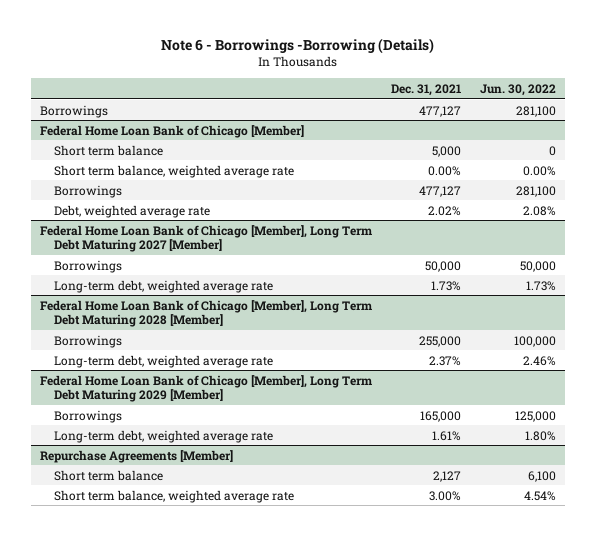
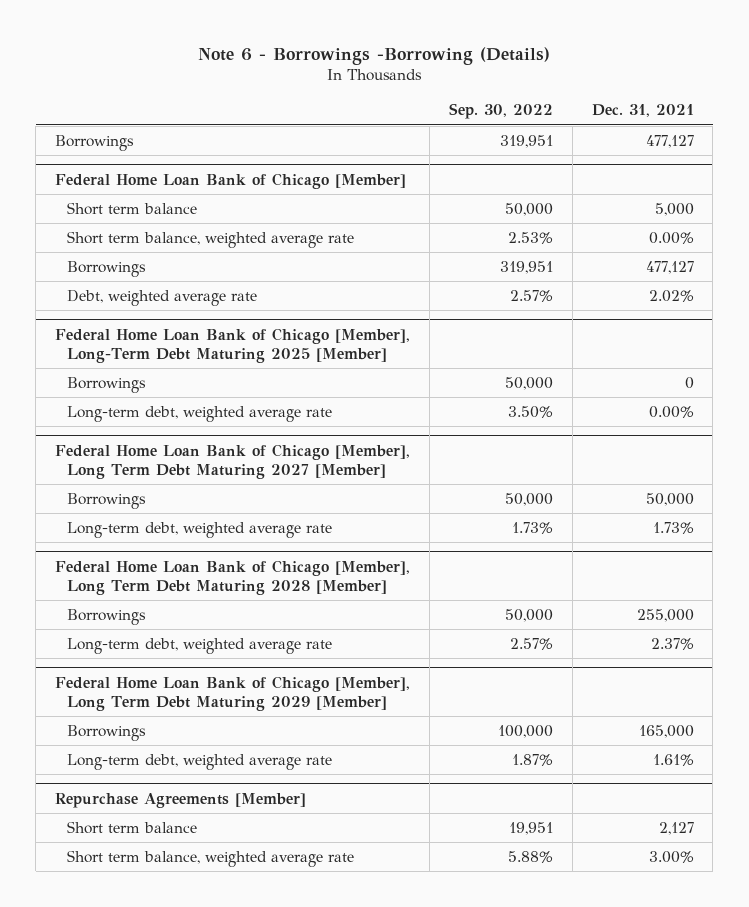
[479,83,556,96] Jun. 30, 2022 -> none
none -> [448,103,553,120] Sep. 30, 2022
none -> [55,327,411,364] Federal Home Loan Bank of Chicago [Member], Long-Term Debt Maturing 2025 [Member]
none -> [66,376,146,393] Borrowings
none -> [66,405,332,422] Long-term debt, weighted average rate

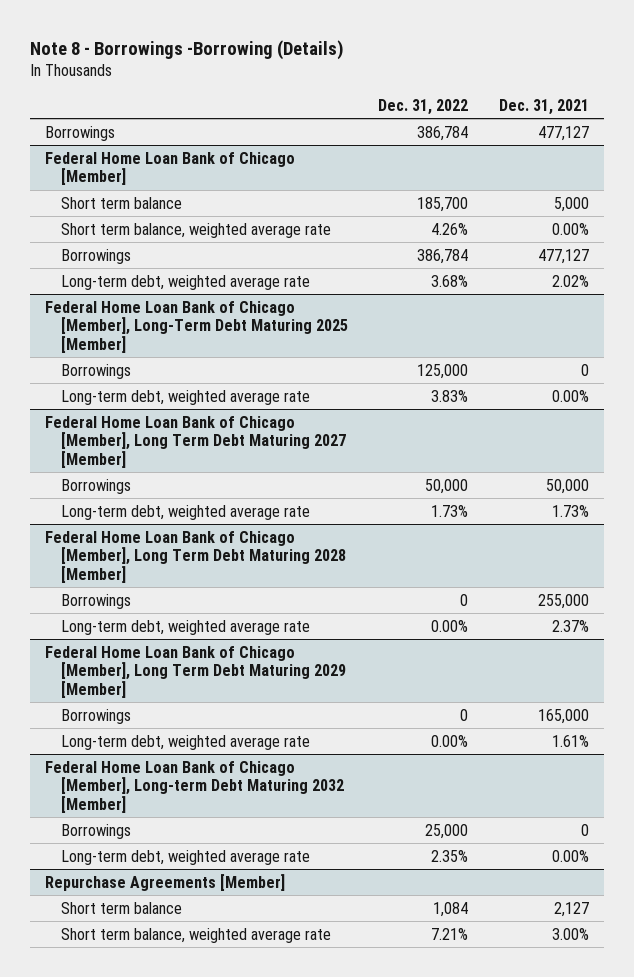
[198,46,551,65] Note 6 - Borrowings -Borrowing (Details) -> [29,39,344,60] Note 8 - Borrowings -Borrowing (Details)
[448,103,553,120] Sep. 30, 2022 -> none
none -> [378,98,469,115] Dec. 31, 2022
[66,289,257,306] Debt, weighted average rate -> [61,274,311,290] Long-term debt, weighted average rate
none -> [44,760,345,814] Federal Home Loan Bank of Chicago [Member], Long-term Debt Maturing 2032 [Member]
none -> [61,823,132,839] Borrowings
none -> [61,849,311,865] Long-term debt, weighted average rate

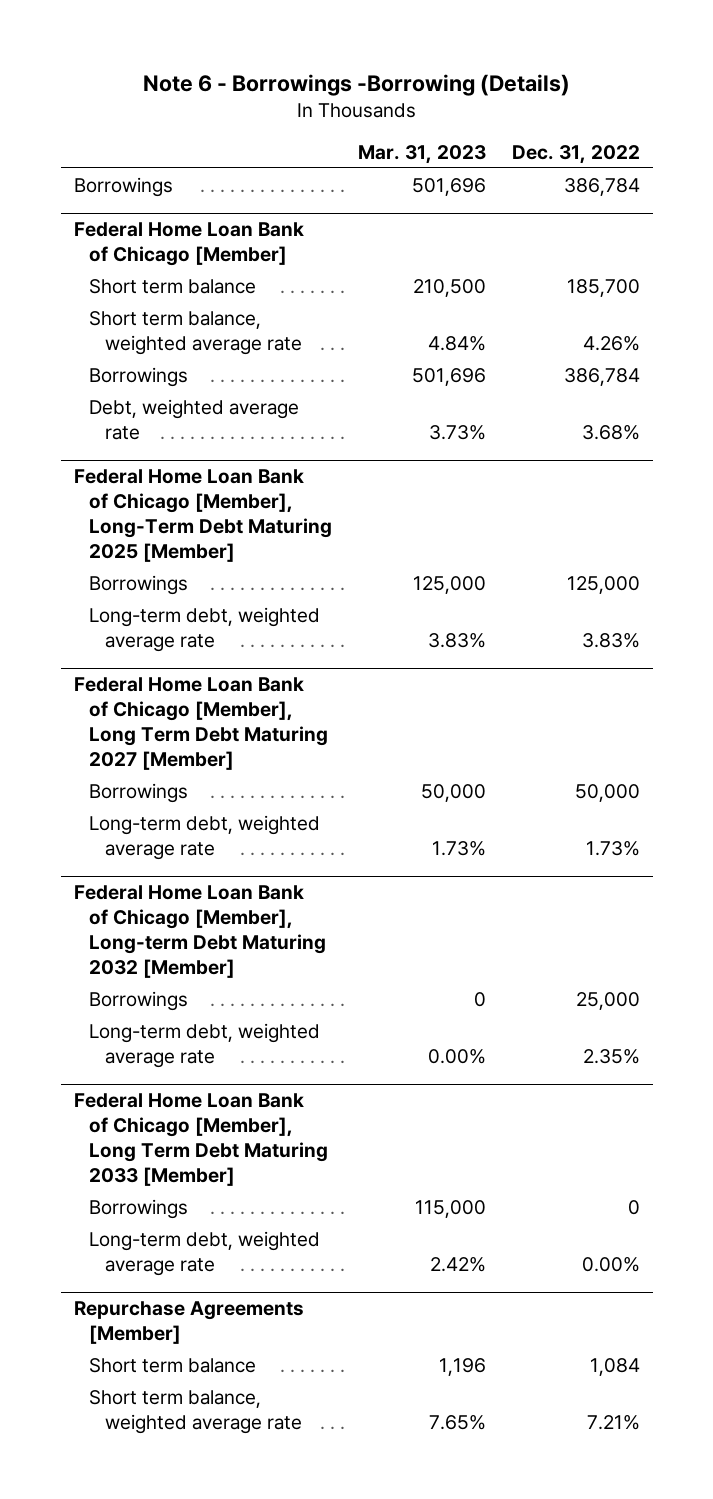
[29,39,344,60] Note 8 - Borrowings -Borrowing (Details) -> [142,73,570,96] Note 6 - Borrowings -Borrowing (Details)
[498,98,589,115] Dec. 31, 2021 -> none
none -> [358,145,487,165] Mar. 31, 2023
[61,274,311,290] Long-term debt, weighted average rate -> [89,398,300,440] Debt, weighted average rate
[44,530,347,584] Federal Home Loan Bank of Chicago [Member], Long Term Debt Maturing 2028 [Member] -> none
[61,593,132,609] Borrowings -> none
[61,619,311,635] Long-term debt, weighted average rate -> none
[44,645,347,699] Federal Home Loan Bank of Chicago [Member], Long Term Debt Maturing 2029 [Member] -> none
[61,708,132,724] Borrowings -> none
[61,734,311,750] Long-term debt, weighted average rate -> none
none -> [73,1093,329,1187] Federal Home Loan Bank of Chicago [Member], Long Term Debt Maturing 2033 [Member]
none -> [89,1198,189,1219] Borrowings
none -> [89,1230,321,1276] Long-term debt, weighted average rate

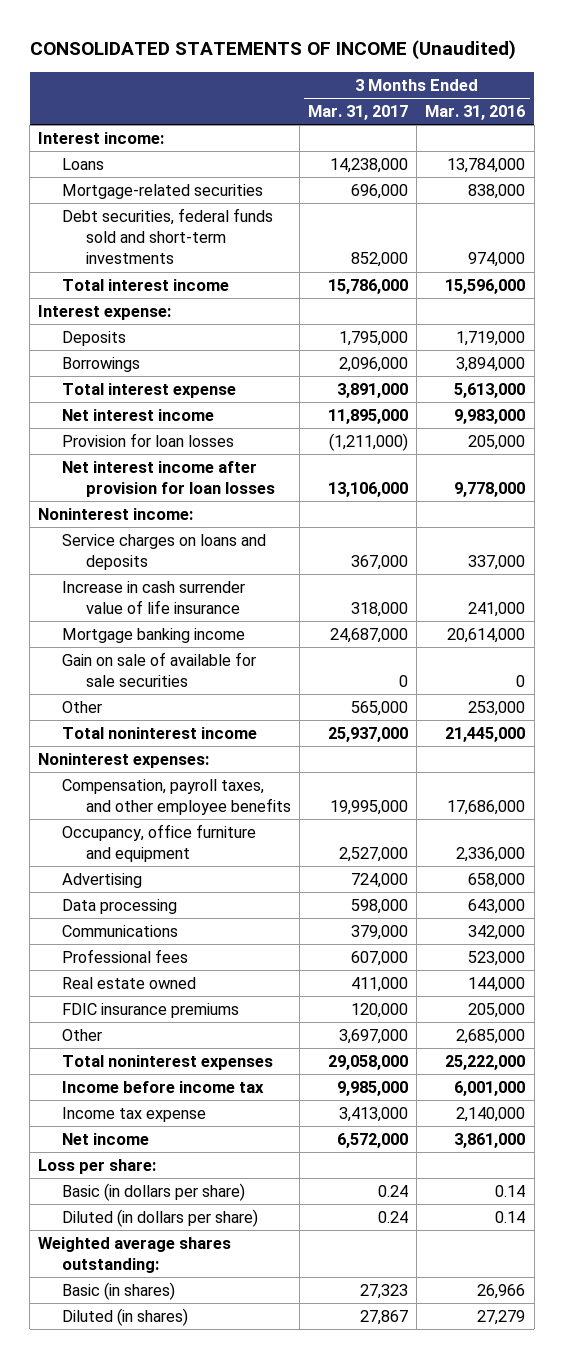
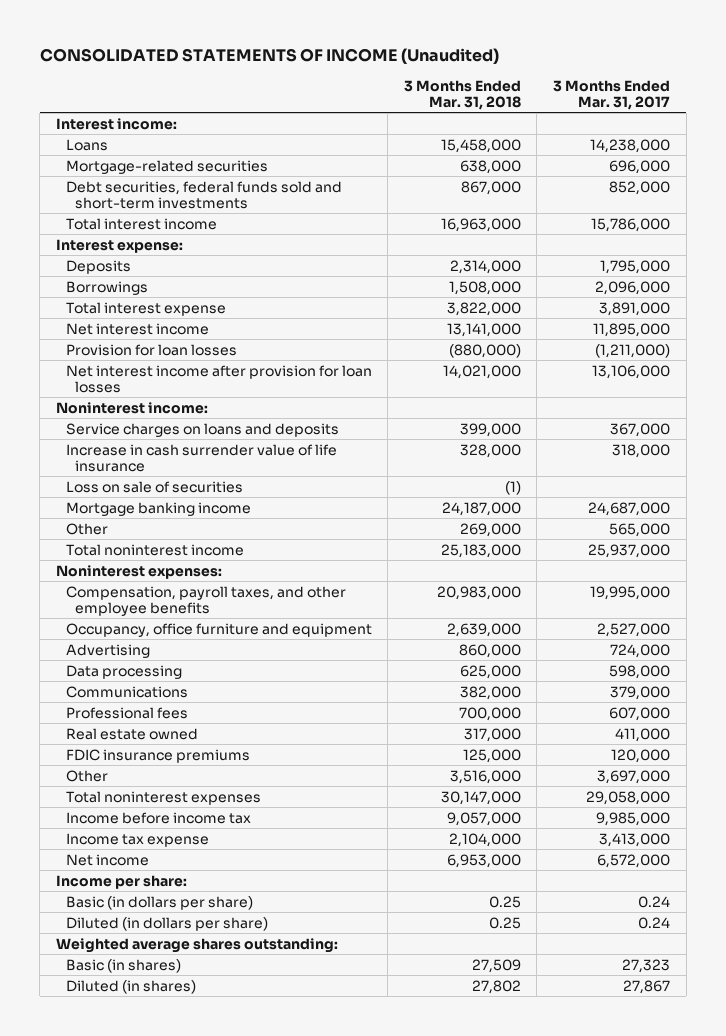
[425,105,526,121] Mar. 31, 2016 -> none
none -> [403,79,521,110] 3 Months Ended Mar. 31, 2018
none -> [65,480,243,493] Loss on sale of securities
[61,651,256,688] Gain on sale of available for sale securities -> none
[38,1158,157,1174] Loss per share: -> [55,874,187,889] Income per share:

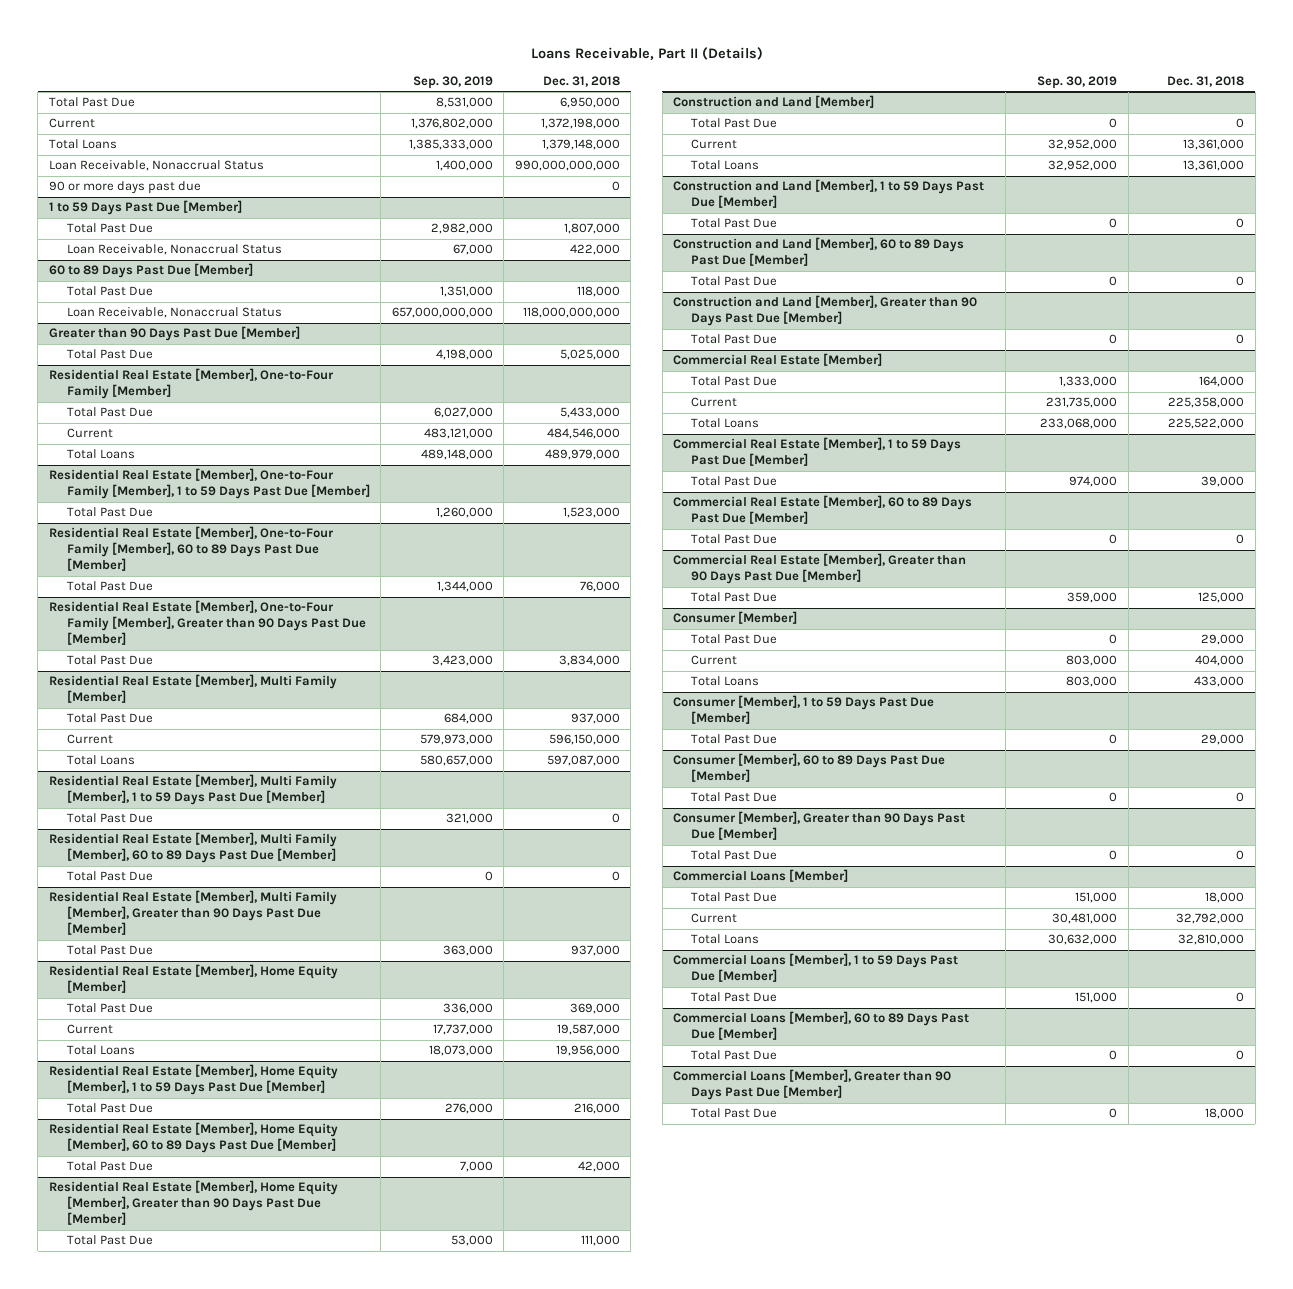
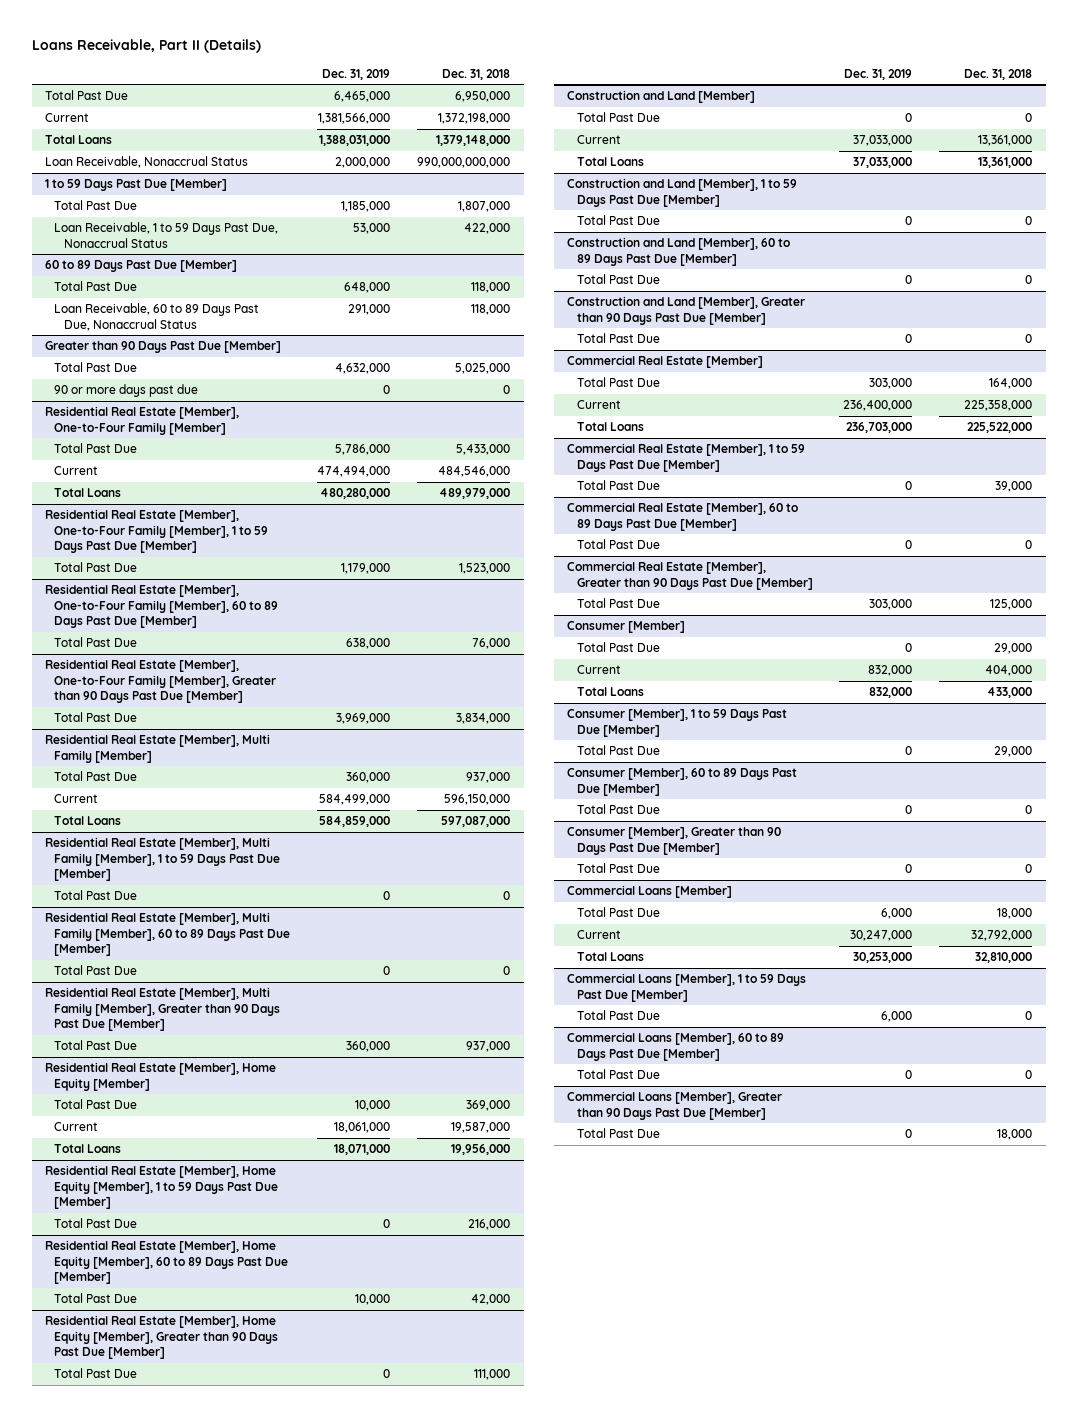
[412,75,493,89] Sep. 30, 2019 -> none
none -> [322,68,391,80] Dec. 31, 2019
[48,181,201,195] 90 or more days past due -> none
[66,244,282,256] Loan Receivable, Nonaccrual Status -> [54,222,279,248] Loan Receivable, 1 to 59 Days Past Due, Nonaccrual Status
[66,307,282,319] Loan Receivable, Nonaccrual Status -> none
none -> [54,303,260,331] Loan Receivable, 60 to 89 Days Past Due, Nonaccrual Status
none -> [54,384,199,398] 90 or more days past due

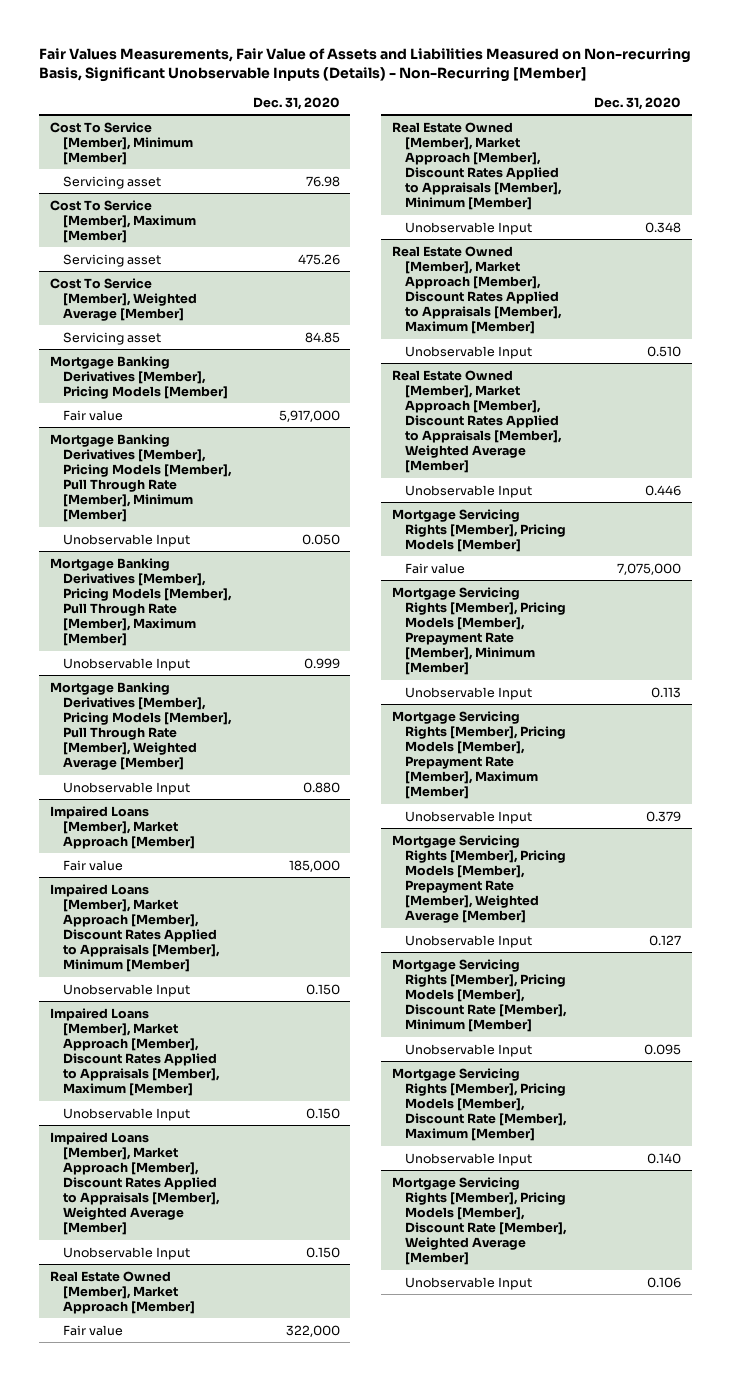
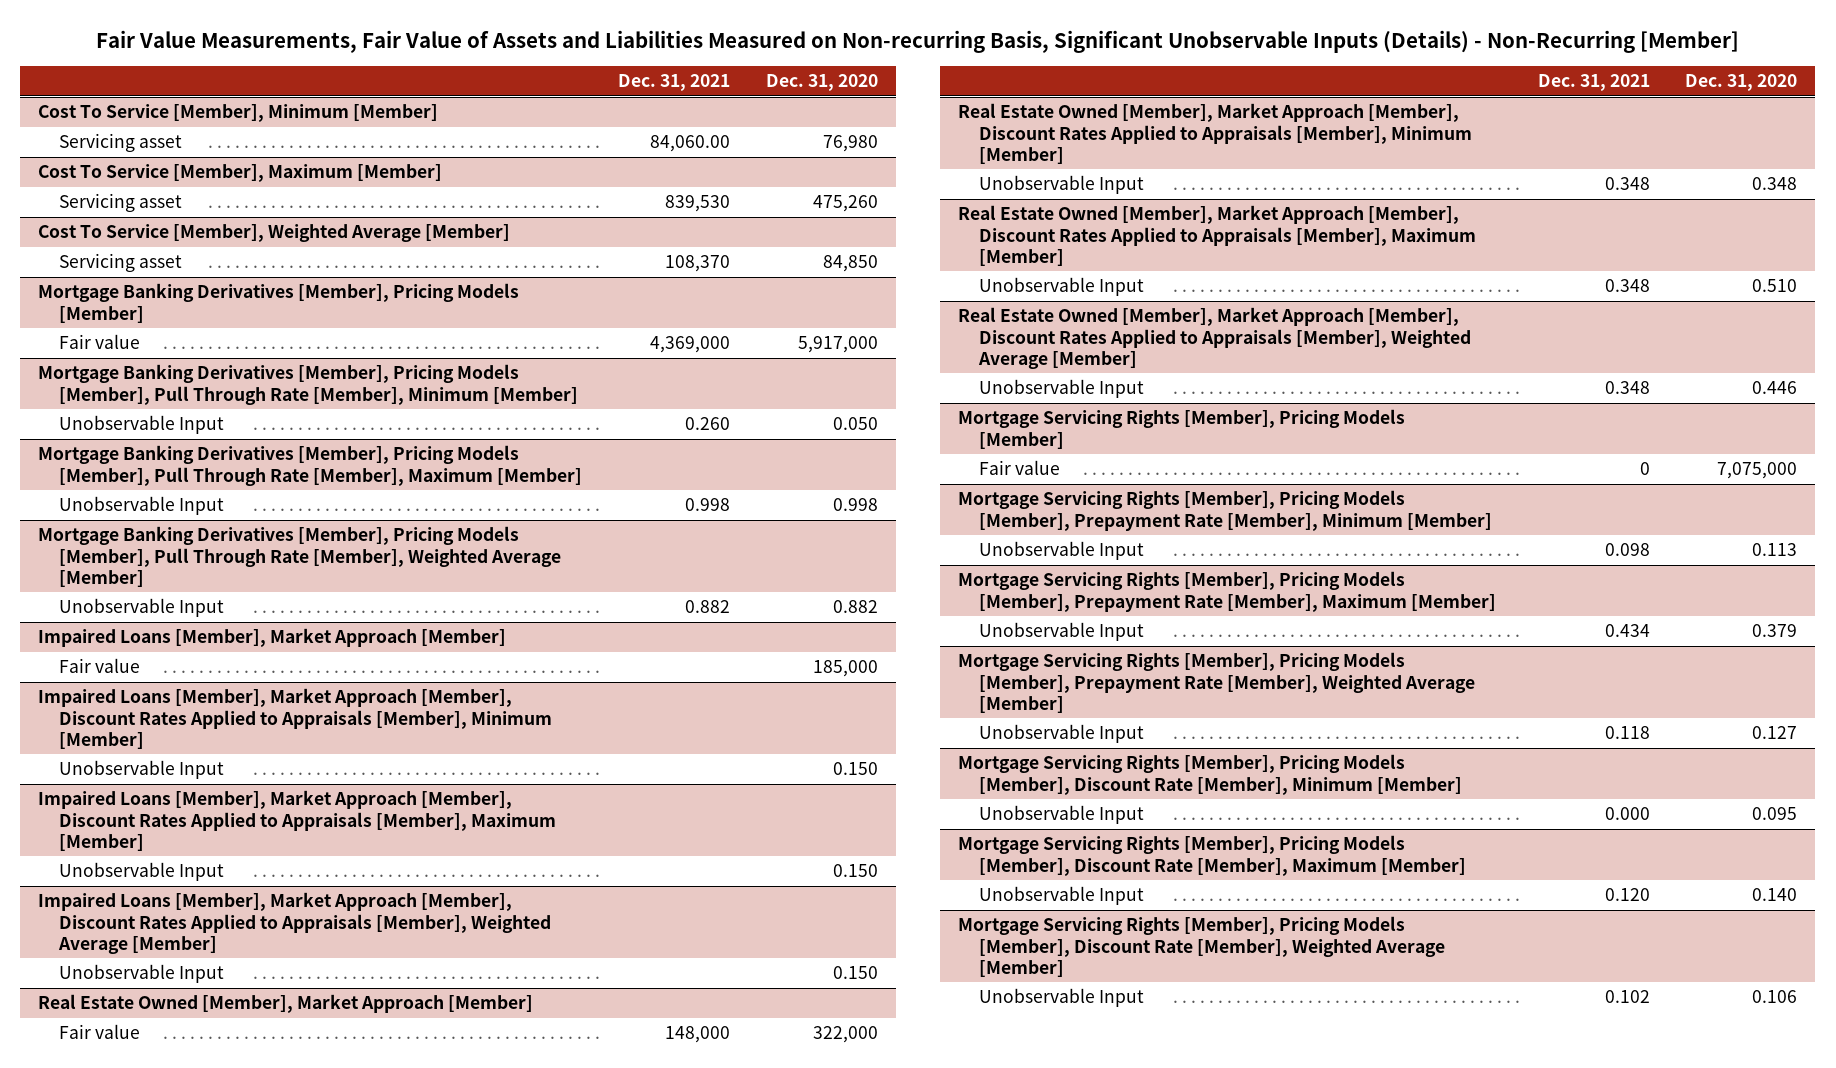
[39,47,692,82] Fair Values Measurements, Fair Value of Assets and Liabilities Measured on Non-recurring Basis, Significant Unobservable Inputs (Details) - Non-Recurring [Member] -> [95,29,1739,53] Fair Value Measurements, Fair Value of Assets and Liabilities Measured on Non-recurring Basis, Significant Unobservable Inputs (Details) - Non-Recurring [Member]
none -> [618,74,731,92] Dec. 31, 2021
[305,175,340,187] 76.98 -> [822,135,878,153] 76,980
[297,253,340,265] 475.26 -> [812,195,878,213] 475,260
[304,331,340,343] 84.85 -> [822,255,878,273] 84,850
[303,657,340,669] 0.999 -> [832,498,878,512] 0.998
[302,781,340,793] 0.880 -> [832,600,878,614] 0.882

